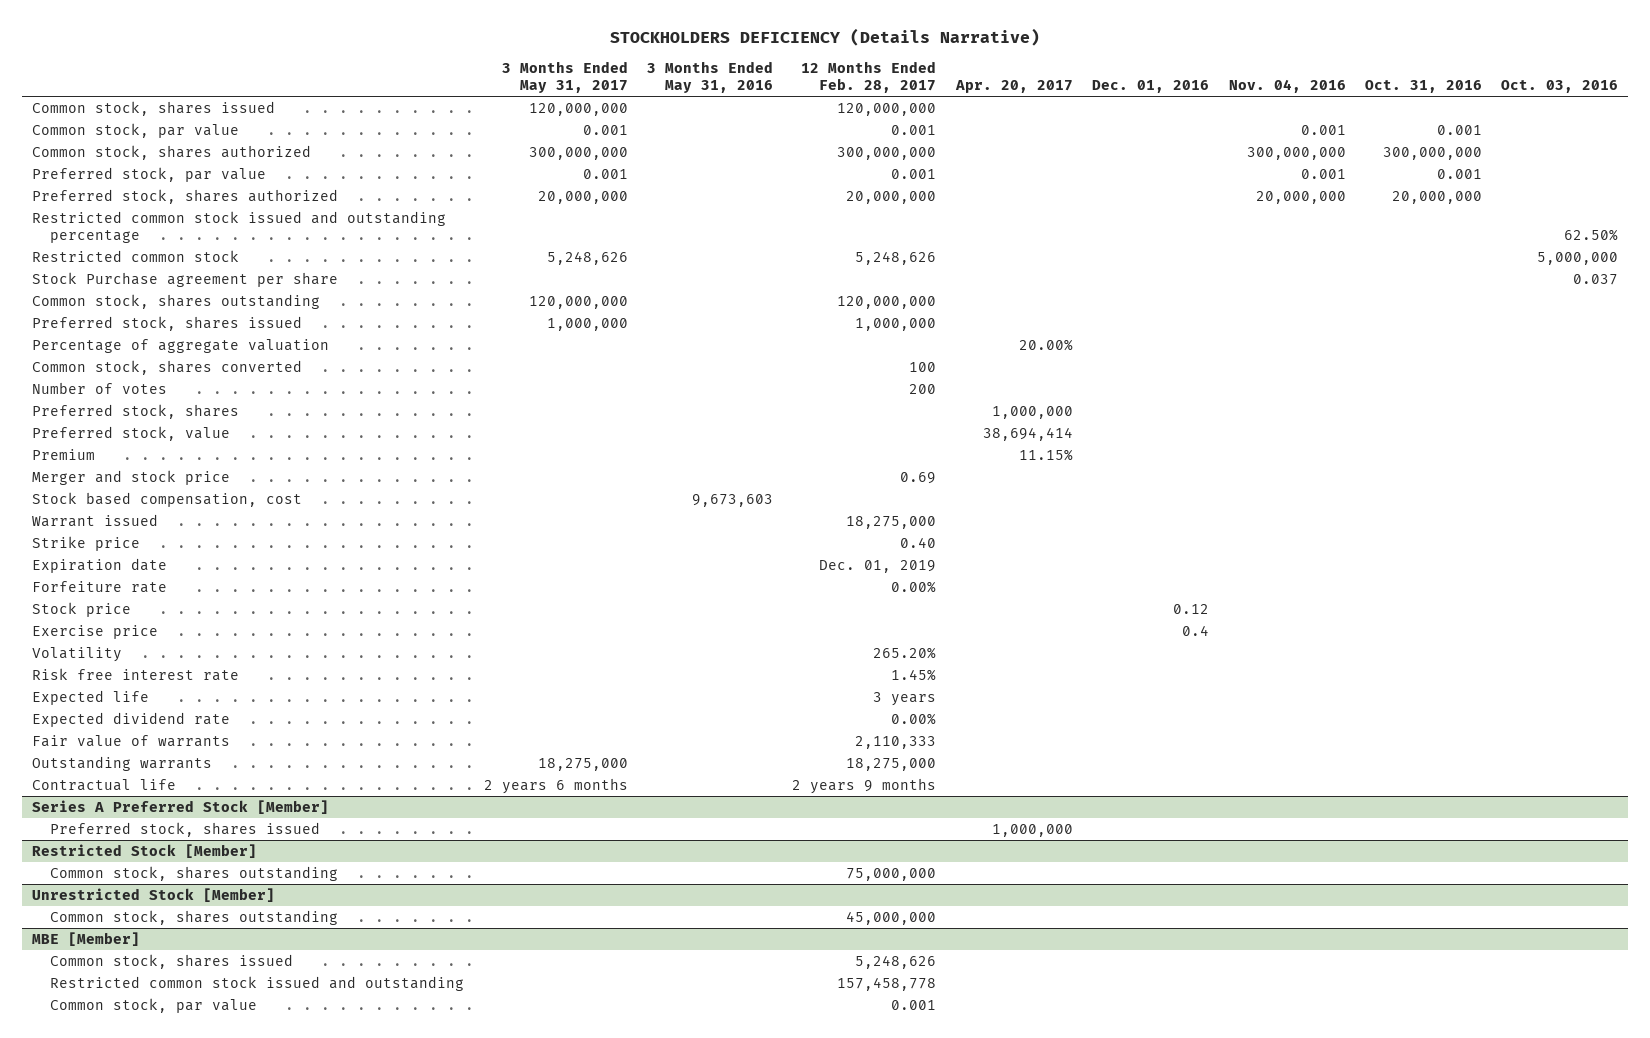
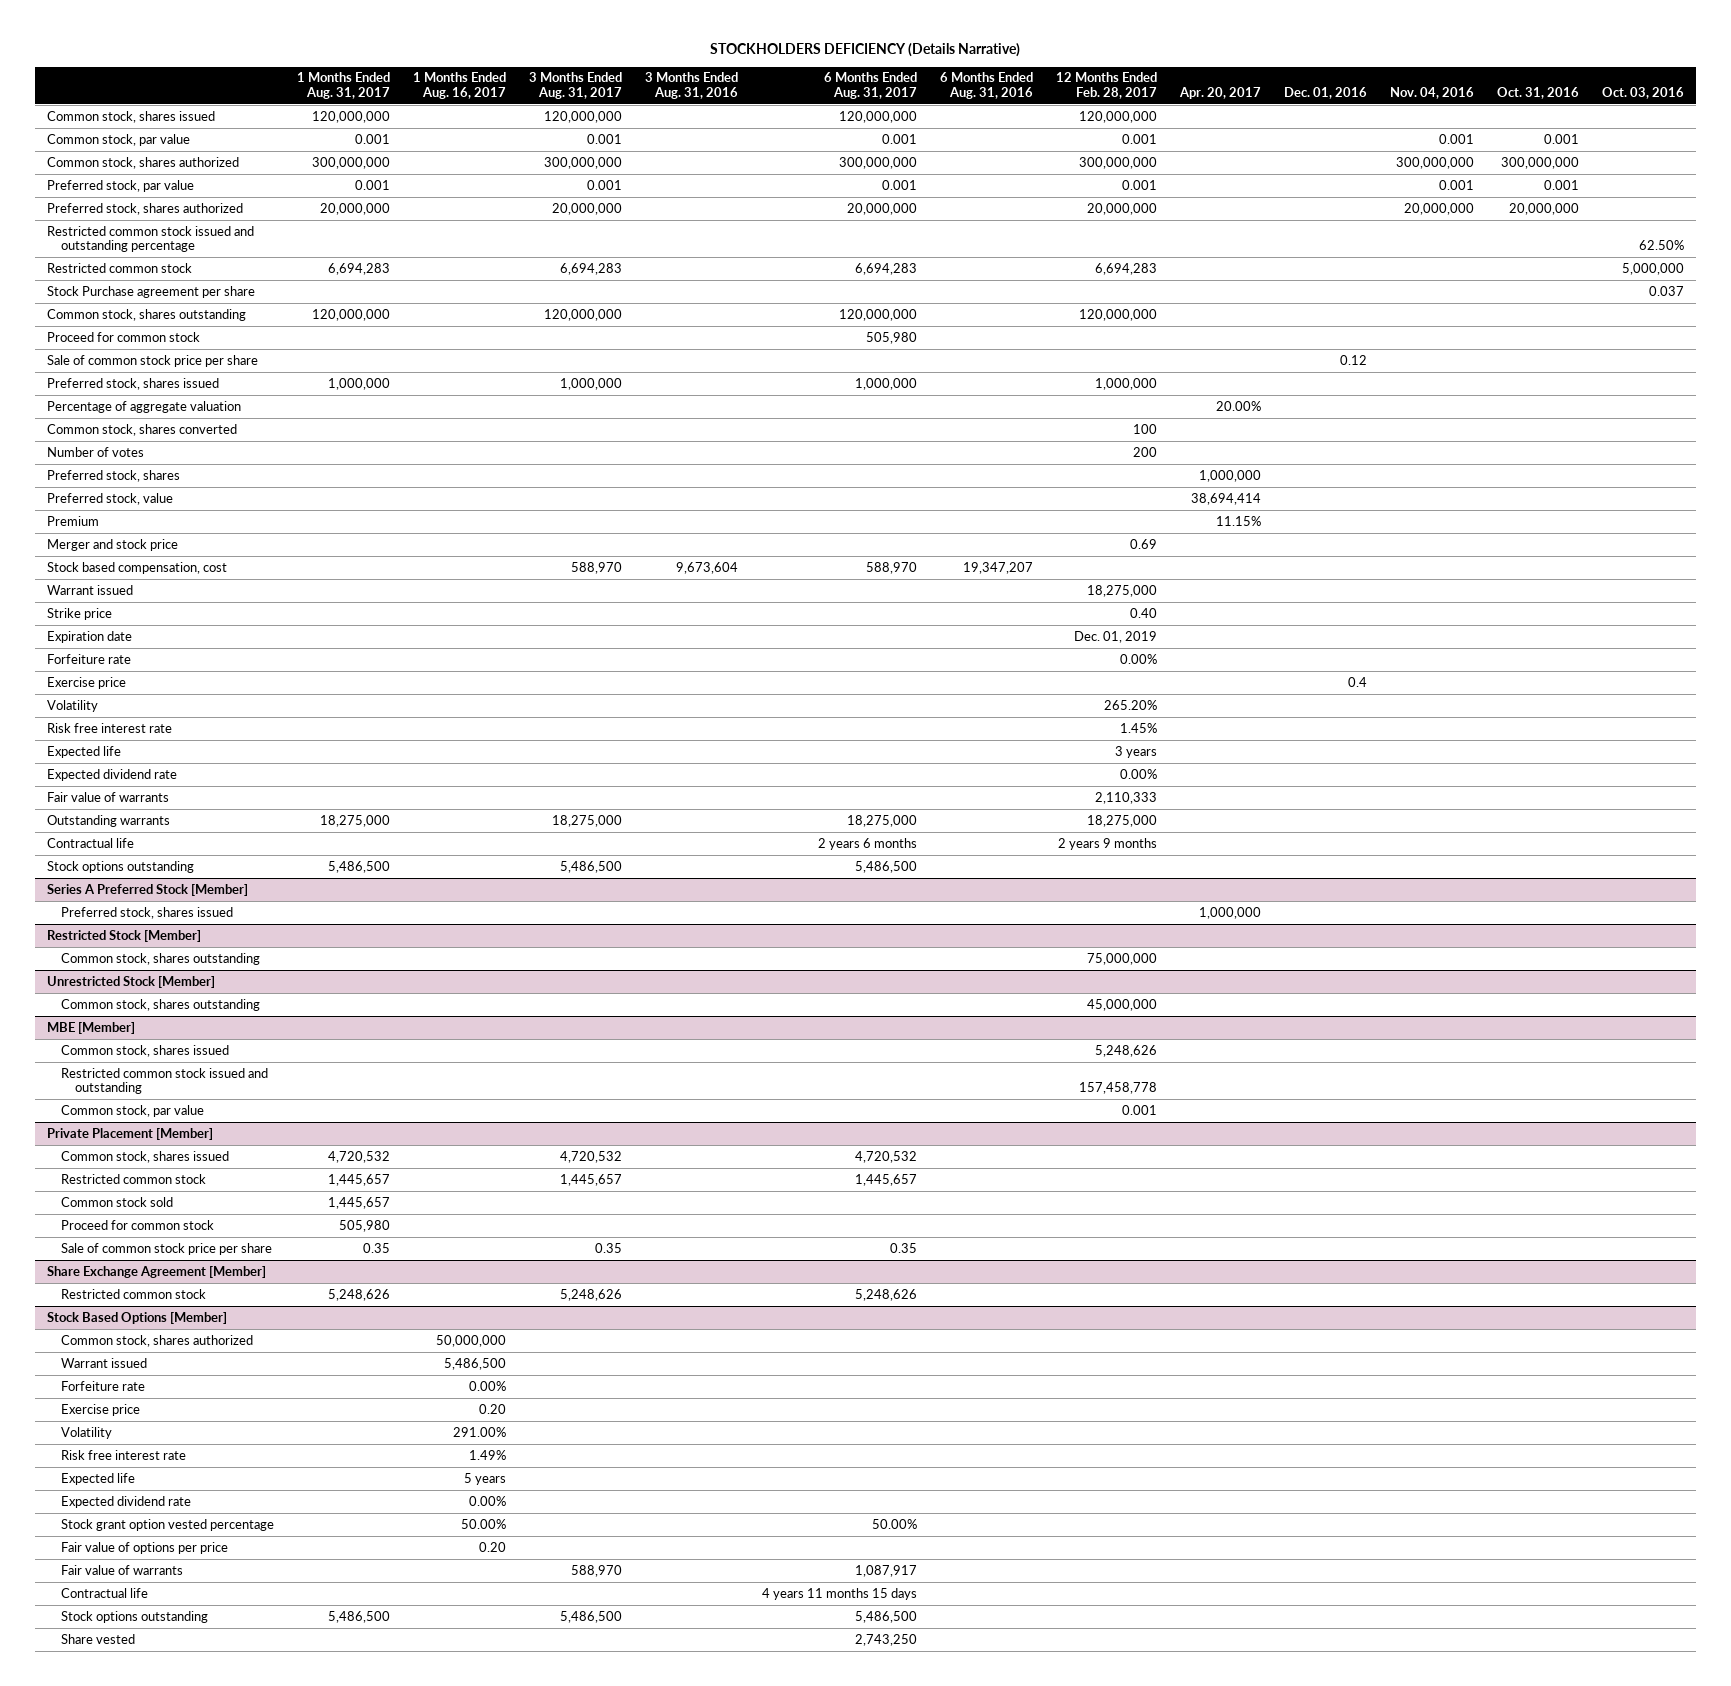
[501,61,628,93] 3 Months Ended May 31, 2017 -> none
[646,61,773,93] 3 Months Ended May 31, 2016 -> none
none -> [297,72,391,99] 1 Months Ended Aug. 31, 2017
none -> [413,72,507,99] 1 Months Ended Aug. 16, 2017
none -> [529,72,623,99] 3 Months Ended Aug. 31, 2017
none -> [645,72,739,99] 3 Months Ended Aug. 31, 2016
none -> [823,72,917,99] 6 Months Ended Aug. 31, 2017
none -> [939,72,1033,99] 6 Months Ended Aug. 31, 2016
[855,251,937,266] 5,248,626 -> [1094,262,1157,275] 6,694,283
none -> [46,331,200,342] Proceed for common stock
none -> [46,354,258,367] Sale of common stock price per share
[31,602,131,618] Stock price -> none
none -> [46,860,194,873] Stock options outstanding
none -> [46,1127,213,1140] Private Placement [Member]
none -> [61,1150,230,1163] Common stock, shares issued
none -> [61,1173,207,1184] Restricted common stock
none -> [61,1196,174,1207] Common stock sold
none -> [61,1219,215,1230] Proceed for common stock
none -> [61,1242,273,1255] Sale of common stock price per share
none -> [46,1265,266,1278] Share Exchange Agreement [Member]
none -> [61,1288,207,1299] Restricted common stock
none -> [46,1311,227,1324] Stock Based Options [Member]
none -> [61,1334,254,1347] Common stock, shares authorized
none -> [61,1357,148,1368] Warrant issued
none -> [61,1380,146,1391] Forfeiture rate
none -> [61,1403,141,1416] Exercise price
none -> [61,1426,113,1439] Volatility
none -> [61,1449,187,1460] Risk free interest rate
none -> [61,1472,136,1485] Expected life
none -> [61,1495,192,1508] Expected dividend rate
none -> [61,1518,275,1531] Stock grant option vested percentage
none -> [61,1541,229,1554] Fair value of options per price
none -> [61,1564,184,1575] Fair value of warrants
none -> [61,1587,149,1598] Contractual life
none -> [61,1610,209,1623] Stock options outstanding
none -> [61,1633,136,1644] Share vested

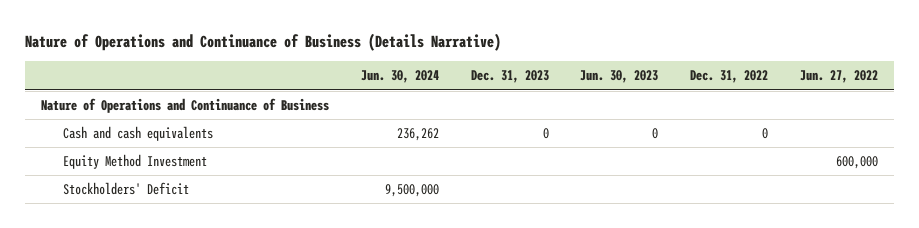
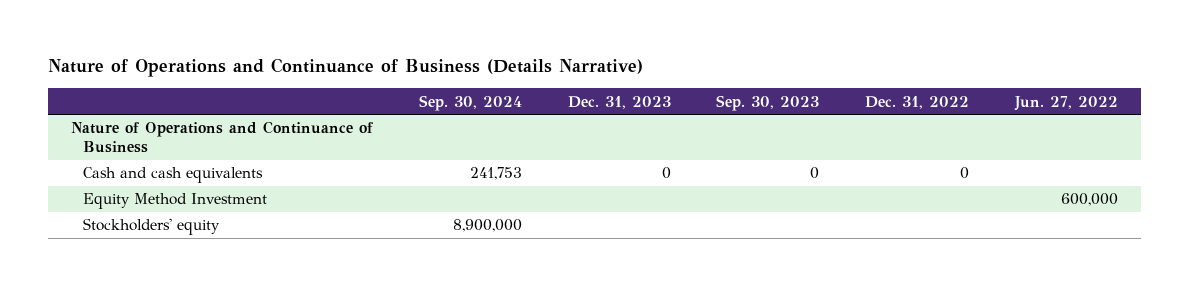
[360,70,439,84] Jun. 30, 2024 -> none
[580,70,659,84] Jun. 30, 2023 -> none
none -> [418,94,522,111] Sep. 30, 2024
none -> [716,94,820,111] Sep. 30, 2023
[62,182,189,196] Stockholders' Deficit -> [82,218,220,236] Stockholders' equity

